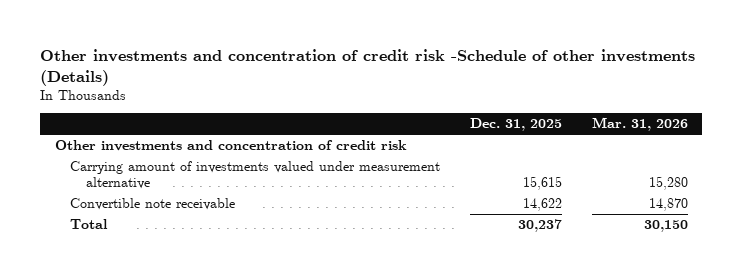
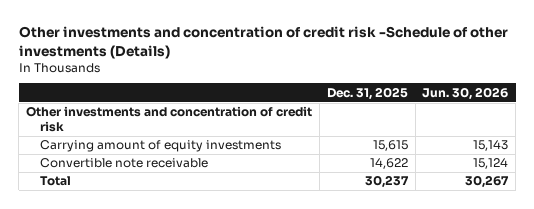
[591,117,688,132] Mar. 31, 2026 -> none
none -> [422,86,509,100] Jun. 30, 2026
[70,161,441,189] Carrying amount of investments valued under measurement alternative -> [40,140,282,153] Carrying amount of equity investments

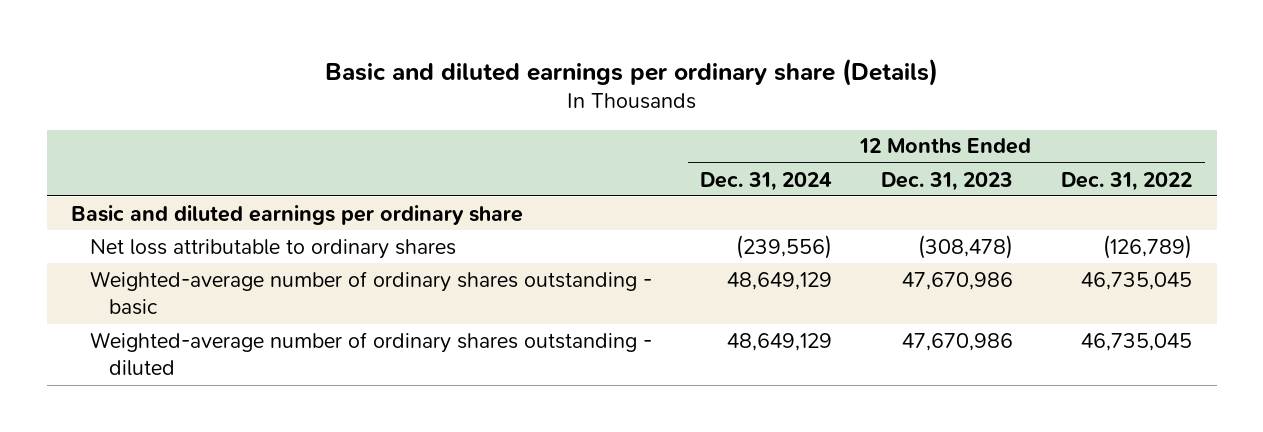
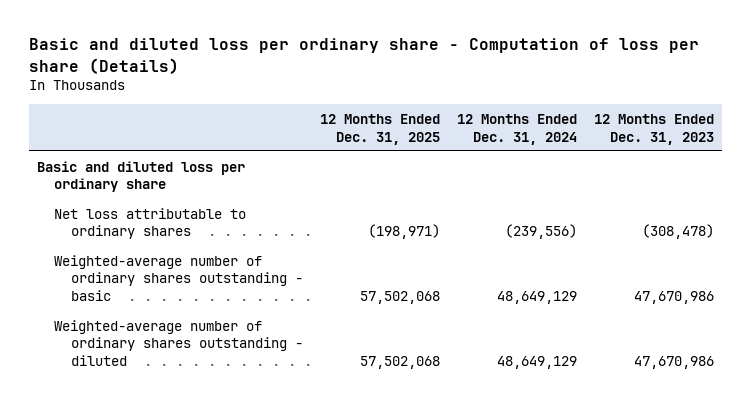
[324,57,938,86] Basic and diluted earnings per ordinary share (Details) -> [28,38,699,74] Basic and diluted loss per ordinary share - Computation of loss per share (Details)
[1061,171,1193,191] Dec. 31, 2022 -> none
none -> [320,113,441,145] 12 Months Ended Dec. 31, 2025
[70,204,523,225] Basic and diluted earnings per ordinary share -> [36,160,245,193] Basic and diluted loss per ordinary share

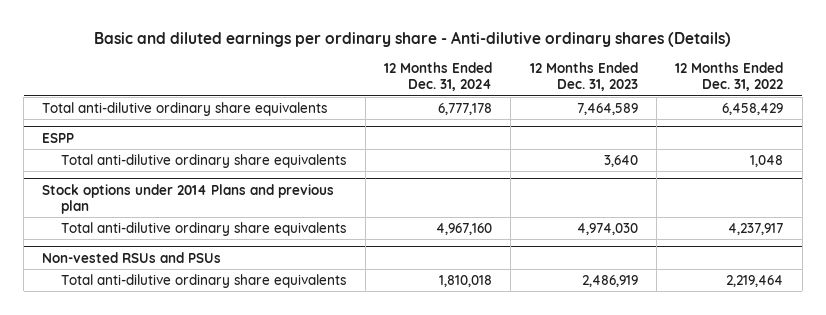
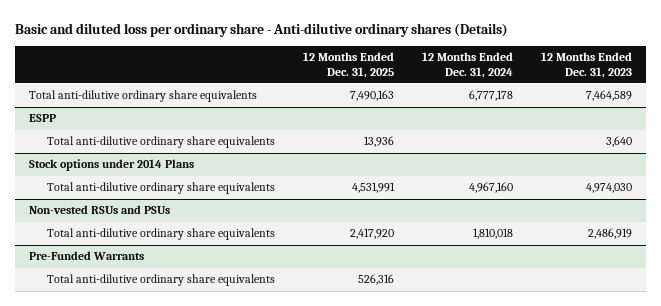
[93,31,731,48] Basic and diluted earnings per ordinary share - Anti-dilutive ordinary shares (Details) -> [14,22,508,37] Basic and diluted loss per ordinary share - Anti-dilutive ordinary shares (Details)
[675,62,784,92] 12 Months Ended Dec. 31, 2022 -> none
none -> [303,52,395,78] 12 Months Ended Dec. 31, 2025
[42,183,335,214] Stock options under 2014 Plans and previous plan -> [28,159,194,172] Stock options under 2014 Plans
none -> [28,251,144,261] Pre-Funded Warrants
none -> [47,274,276,287] Total anti-dilutive ordinary share equivalents

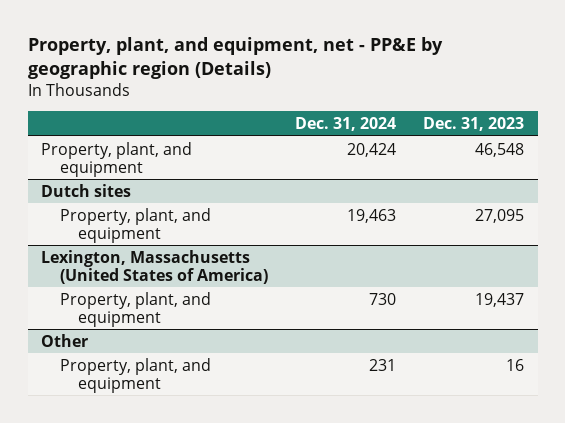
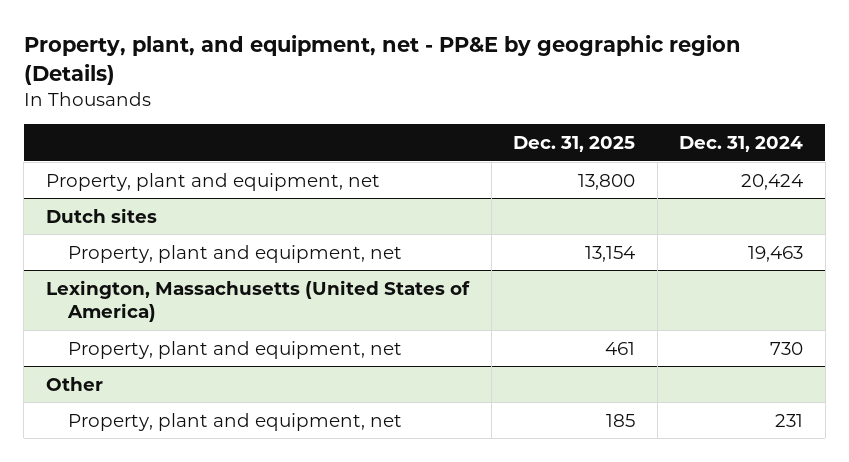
[423,116,525,131] Dec. 31, 2023 -> none
none -> [513,135,636,152] Dec. 31, 2025
[41,141,193,177] Property, plant, and equipment -> [45,172,380,191] Property, plant and equipment, net
[59,207,211,243] Property, plant, and equipment -> [67,244,402,263] Property, plant and equipment, net
[59,291,211,327] Property, plant, and equipment -> [67,340,402,359] Property, plant and equipment, net
[59,357,211,393] Property, plant, and equipment -> [67,412,402,431] Property, plant and equipment, net

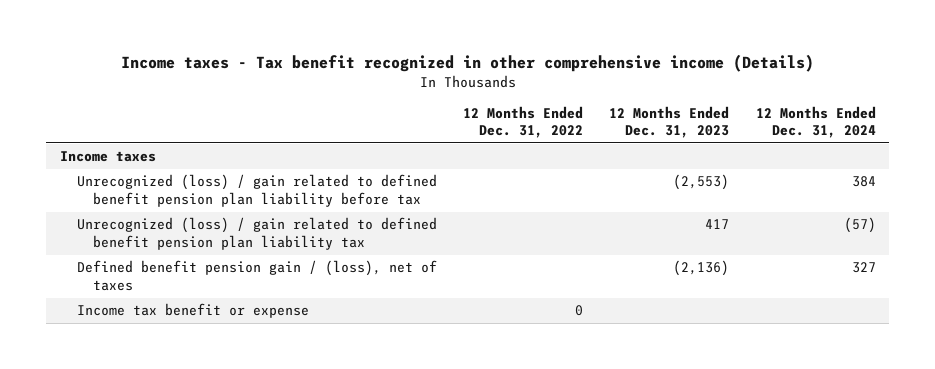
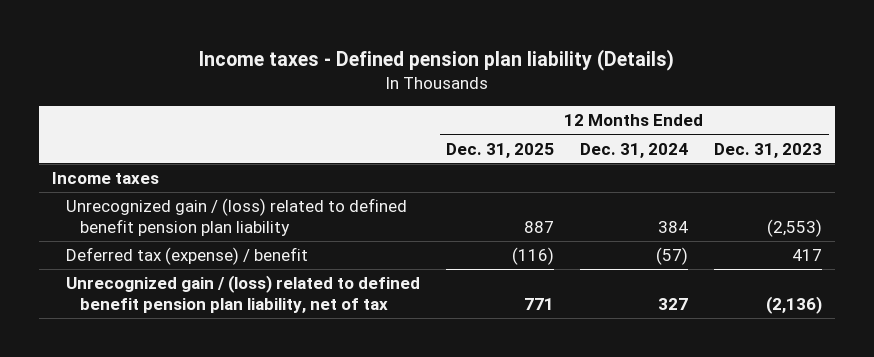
[120,53,814,72] Income taxes - Tax benefit recognized in other comprehensive income (Details) -> [199,48,675,71] Income taxes - Defined pension plan liability (Details)
[462,105,583,139] 12 Months Ended Dec. 31, 2022 -> none
none -> [446,142,555,158] Dec. 31, 2025
[76,303,309,319] Income tax benefit or expense -> none
[76,174,437,207] Unrecognized (loss) / gain related to defined benefit pension plan liability before tax -> [66,198,408,236] Unrecognized gain / (loss) related to defined benefit pension plan liability
[76,217,437,250] Unrecognized (loss) / gain related to defined benefit pension plan liability tax -> [66,247,309,266] Deferred tax (expense) / benefit
[76,260,437,291] Defined benefit pension gain / (loss), net of taxes -> [66,275,421,313] Unrecognized gain / (loss) related to defined benefit pension plan liability, net of tax

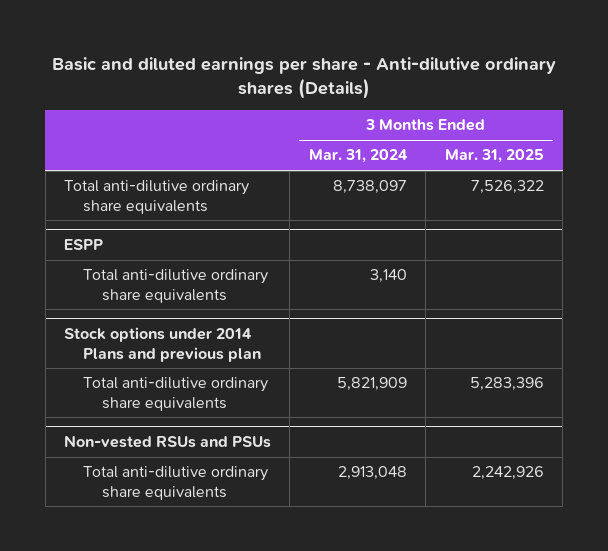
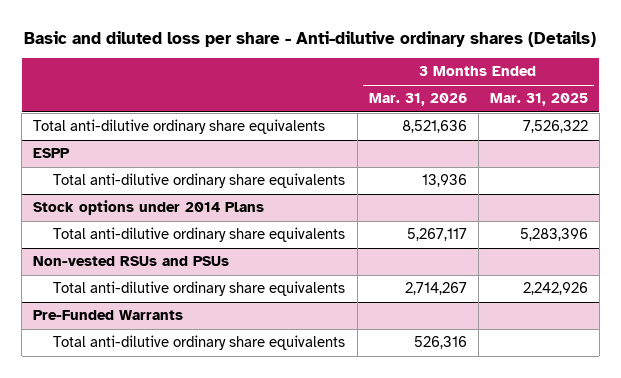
[51,56,556,100] Basic and diluted earnings per share - Anti-dilutive ordinary shares (Details) -> [24,30,597,47] Basic and diluted loss per share - Anti-dilutive ordinary shares (Details)
[308,149,408,164] Mar. 31, 2024 -> none
none -> [368,93,467,107] Mar. 31, 2026
[64,327,262,362] Stock options under 2014 Plans and previous plan -> [33,200,265,216] Stock options under 2014 Plans
none -> [33,310,184,321] Pre-Funded Warrants
none -> [53,335,346,351] Total anti-dilutive ordinary share equivalents

